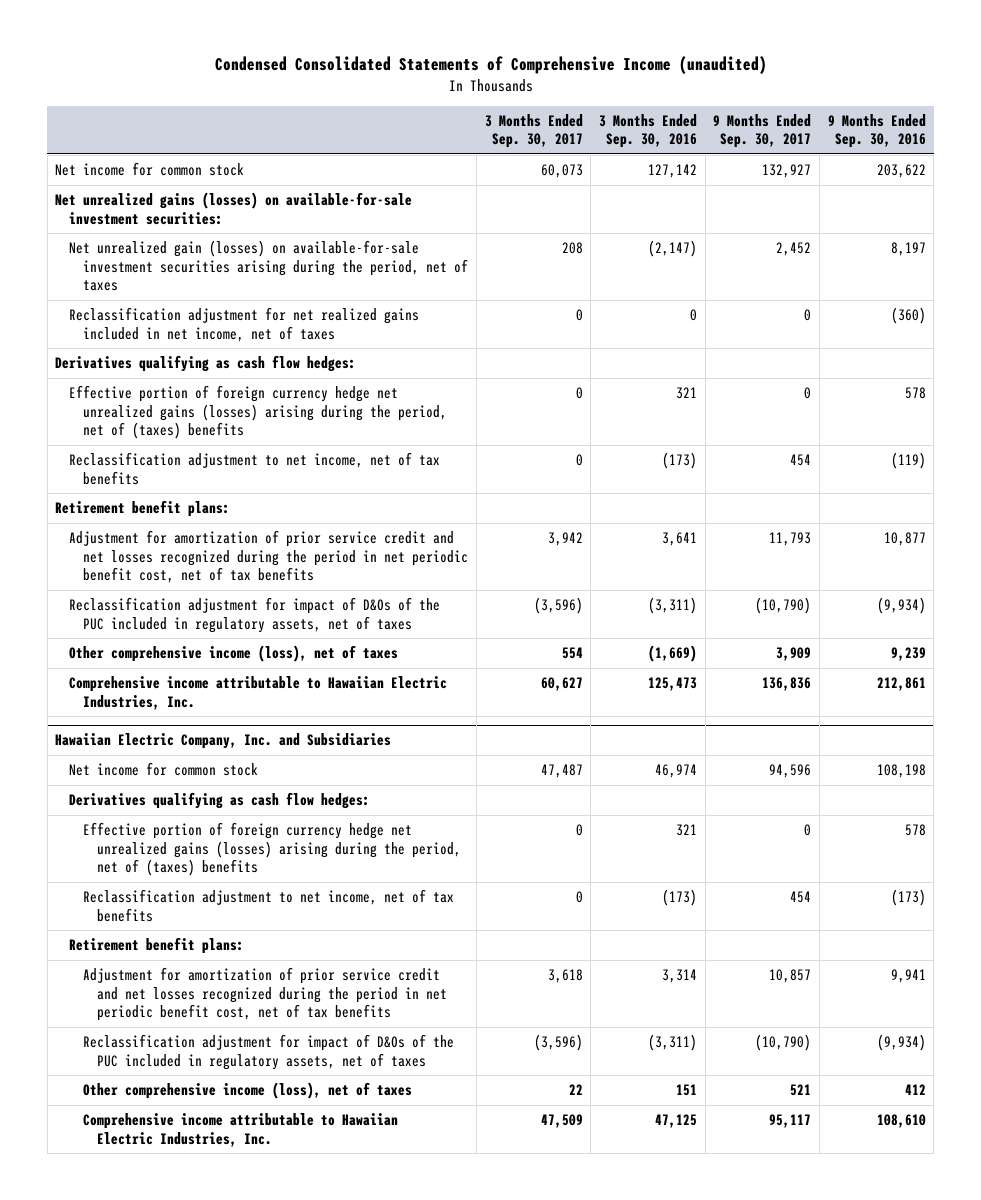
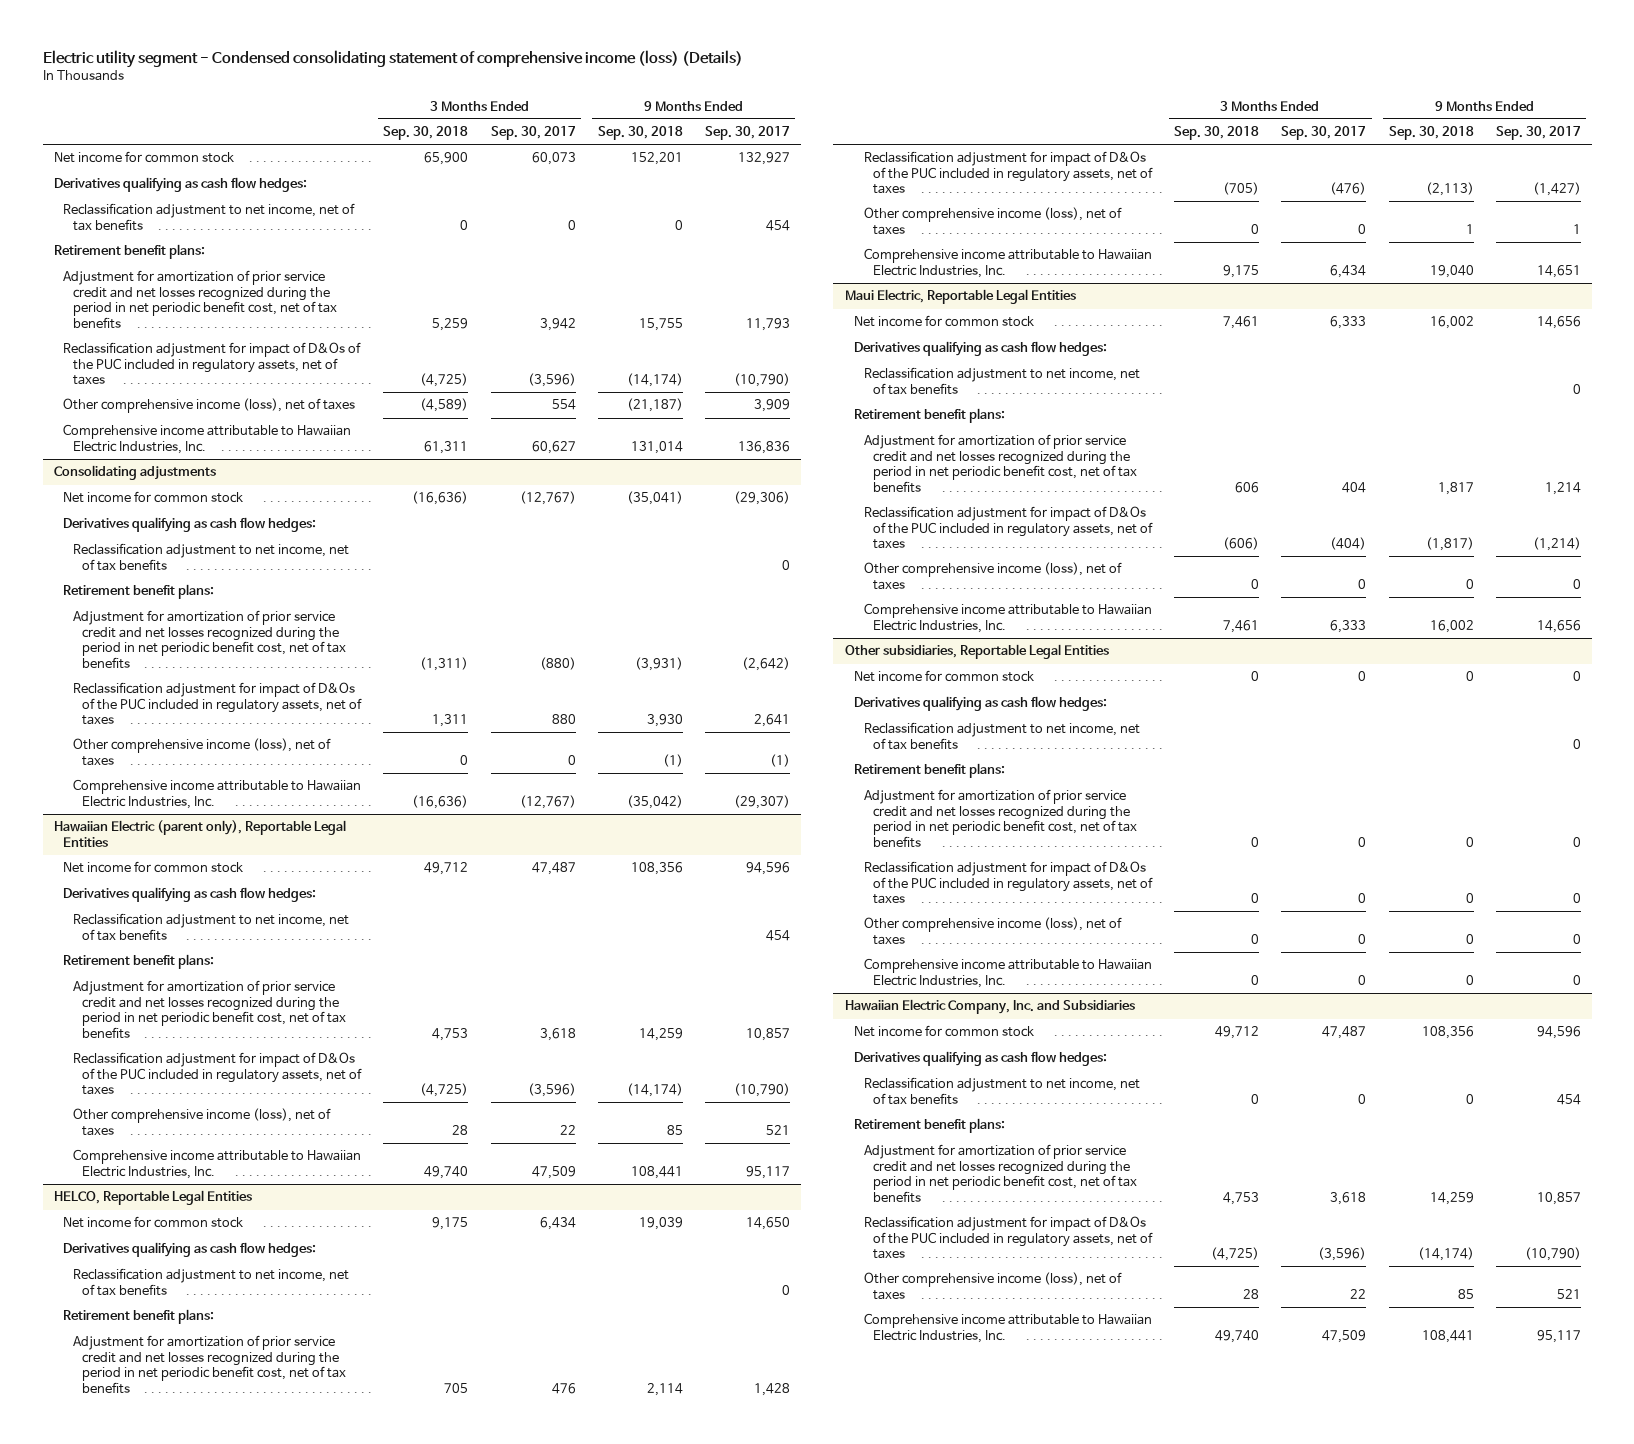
[214,56,767,75] Condensed Consolidated Statements of Comprehensive Income (unaudited) -> [42,49,743,68] Electric utility segment - Condensed consolidating statement of comprehensive income (loss) (Details)
[599,113,698,149] 3 Months Ended Sep. 30, 2016 -> none
[827,113,926,149] 9 Months Ended Sep. 30, 2016 -> none
none -> [383,126,469,141] Sep. 30, 2018
none -> [597,126,683,141] Sep. 30, 2018
[55,191,413,225] Net unrealized gains (losses) on available-for-sale investment securities: -> none
[69,239,469,292] Net unrealized gain (losses) on available-for-sale investment securities arising during the period, net of taxes -> none
[69,306,420,342] Reclassification adjustment for net realized gains included in net income, net of taxes -> none
[69,384,448,440] Effective portion of foreign currency hedge net unrealized gains (losses) arising during the period, net of (taxes) benefits -> none
none -> [53,465,216,481] Consolidating adjustments
none -> [63,491,244,504] Net income for common stock
none -> [63,517,317,533] Derivatives qualifying as cash flow hedges:
none -> [72,543,349,571] Reclassification adjustment to net income, net of tax benefits
none -> [63,584,215,600] Retirement benefit plans:
none -> [72,610,347,669] Adjustment for amortization of prior service credit and net losses recognized during the period in net periodic benefit cost, net of tax benefits
none -> [72,682,363,726] Reclassification adjustment for impact of D&Os of the PUC included in regulatory assets, net of taxes
none -> [72,738,331,766] Other comprehensive income (loss), net of taxes
none -> [72,779,361,809] Comprehensive income attributable to Hawaiian Electric Industries, Inc.
none -> [53,820,346,847] Hawaiian Electric (parent only), Reportable Legal Entities
none -> [63,861,244,874] Net income for common stock
none -> [63,887,317,903] Derivatives qualifying as cash flow hedges:
none -> [72,913,349,941] Reclassification adjustment to net income, net of tax benefits
none -> [63,954,215,970] Retirement benefit plans:
none -> [72,980,347,1039] Adjustment for amortization of prior service credit and net losses recognized during the period in net periodic benefit cost, net of tax benefits
none -> [72,1052,363,1096] Reclassification adjustment for impact of D&Os of the PUC included in regulatory assets, net of taxes
none -> [72,1108,331,1136] Other comprehensive income (loss), net of taxes
none -> [72,1149,361,1179] Comprehensive income attributable to Hawaiian Electric Industries, Inc.
none -> [53,1190,252,1206] HELCO, Reportable Legal Entities
none -> [63,1216,244,1229] Net income for common stock
none -> [63,1242,317,1258] Derivatives qualifying as cash flow hedges:
none -> [72,1268,349,1296] Reclassification adjustment to net income, net of tax benefits
none -> [63,1309,215,1325] Retirement benefit plans:
none -> [72,1335,347,1394] Adjustment for amortization of prior service credit and net losses recognized during the period in net periodic benefit cost, net of tax benefits
none -> [863,151,1154,195] Reclassification adjustment for impact of D&Os of the PUC included in regulatory assets, net of taxes
none -> [863,207,1122,235] Other comprehensive income (loss), net of taxes
none -> [863,248,1152,278] Comprehensive income attributable to Hawaiian Electric Industries, Inc.
none -> [844,289,1076,305] Maui Electric, Reportable Legal Entities
none -> [854,315,1035,328] Net income for common stock
none -> [854,341,1108,357] Derivatives qualifying as cash flow hedges:
none -> [863,367,1140,395] Reclassification adjustment to net income, net of tax benefits
none -> [854,408,1006,424] Retirement benefit plans:
none -> [863,434,1138,493] Adjustment for amortization of prior service credit and net losses recognized during the period in net periodic benefit cost, net of tax benefits
none -> [863,506,1154,550] Reclassification adjustment for impact of D&Os of the PUC included in regulatory assets, net of taxes
none -> [863,562,1122,590] Other comprehensive income (loss), net of taxes
none -> [863,603,1152,633] Comprehensive income attributable to Hawaiian Electric Industries, Inc.
none -> [844,644,1109,660] Other subsidiaries, Reportable Legal Entities
none -> [854,670,1035,683] Net income for common stock
none -> [854,696,1108,712] Derivatives qualifying as cash flow hedges:
none -> [863,722,1140,750] Reclassification adjustment to net income, net of tax benefits
none -> [854,763,1006,779] Retirement benefit plans:
none -> [863,789,1138,848] Adjustment for amortization of prior service credit and net losses recognized during the period in net periodic benefit cost, net of tax benefits
none -> [863,861,1154,905] Reclassification adjustment for impact of D&Os of the PUC included in regulatory assets, net of taxes
none -> [863,917,1122,945] Other comprehensive income (loss), net of taxes
none -> [863,958,1152,988] Comprehensive income attributable to Hawaiian Electric Industries, Inc.
[83,821,462,877] Effective portion of foreign currency hedge net unrealized gains (losses) arising during the period, net of (taxes) benefits -> none

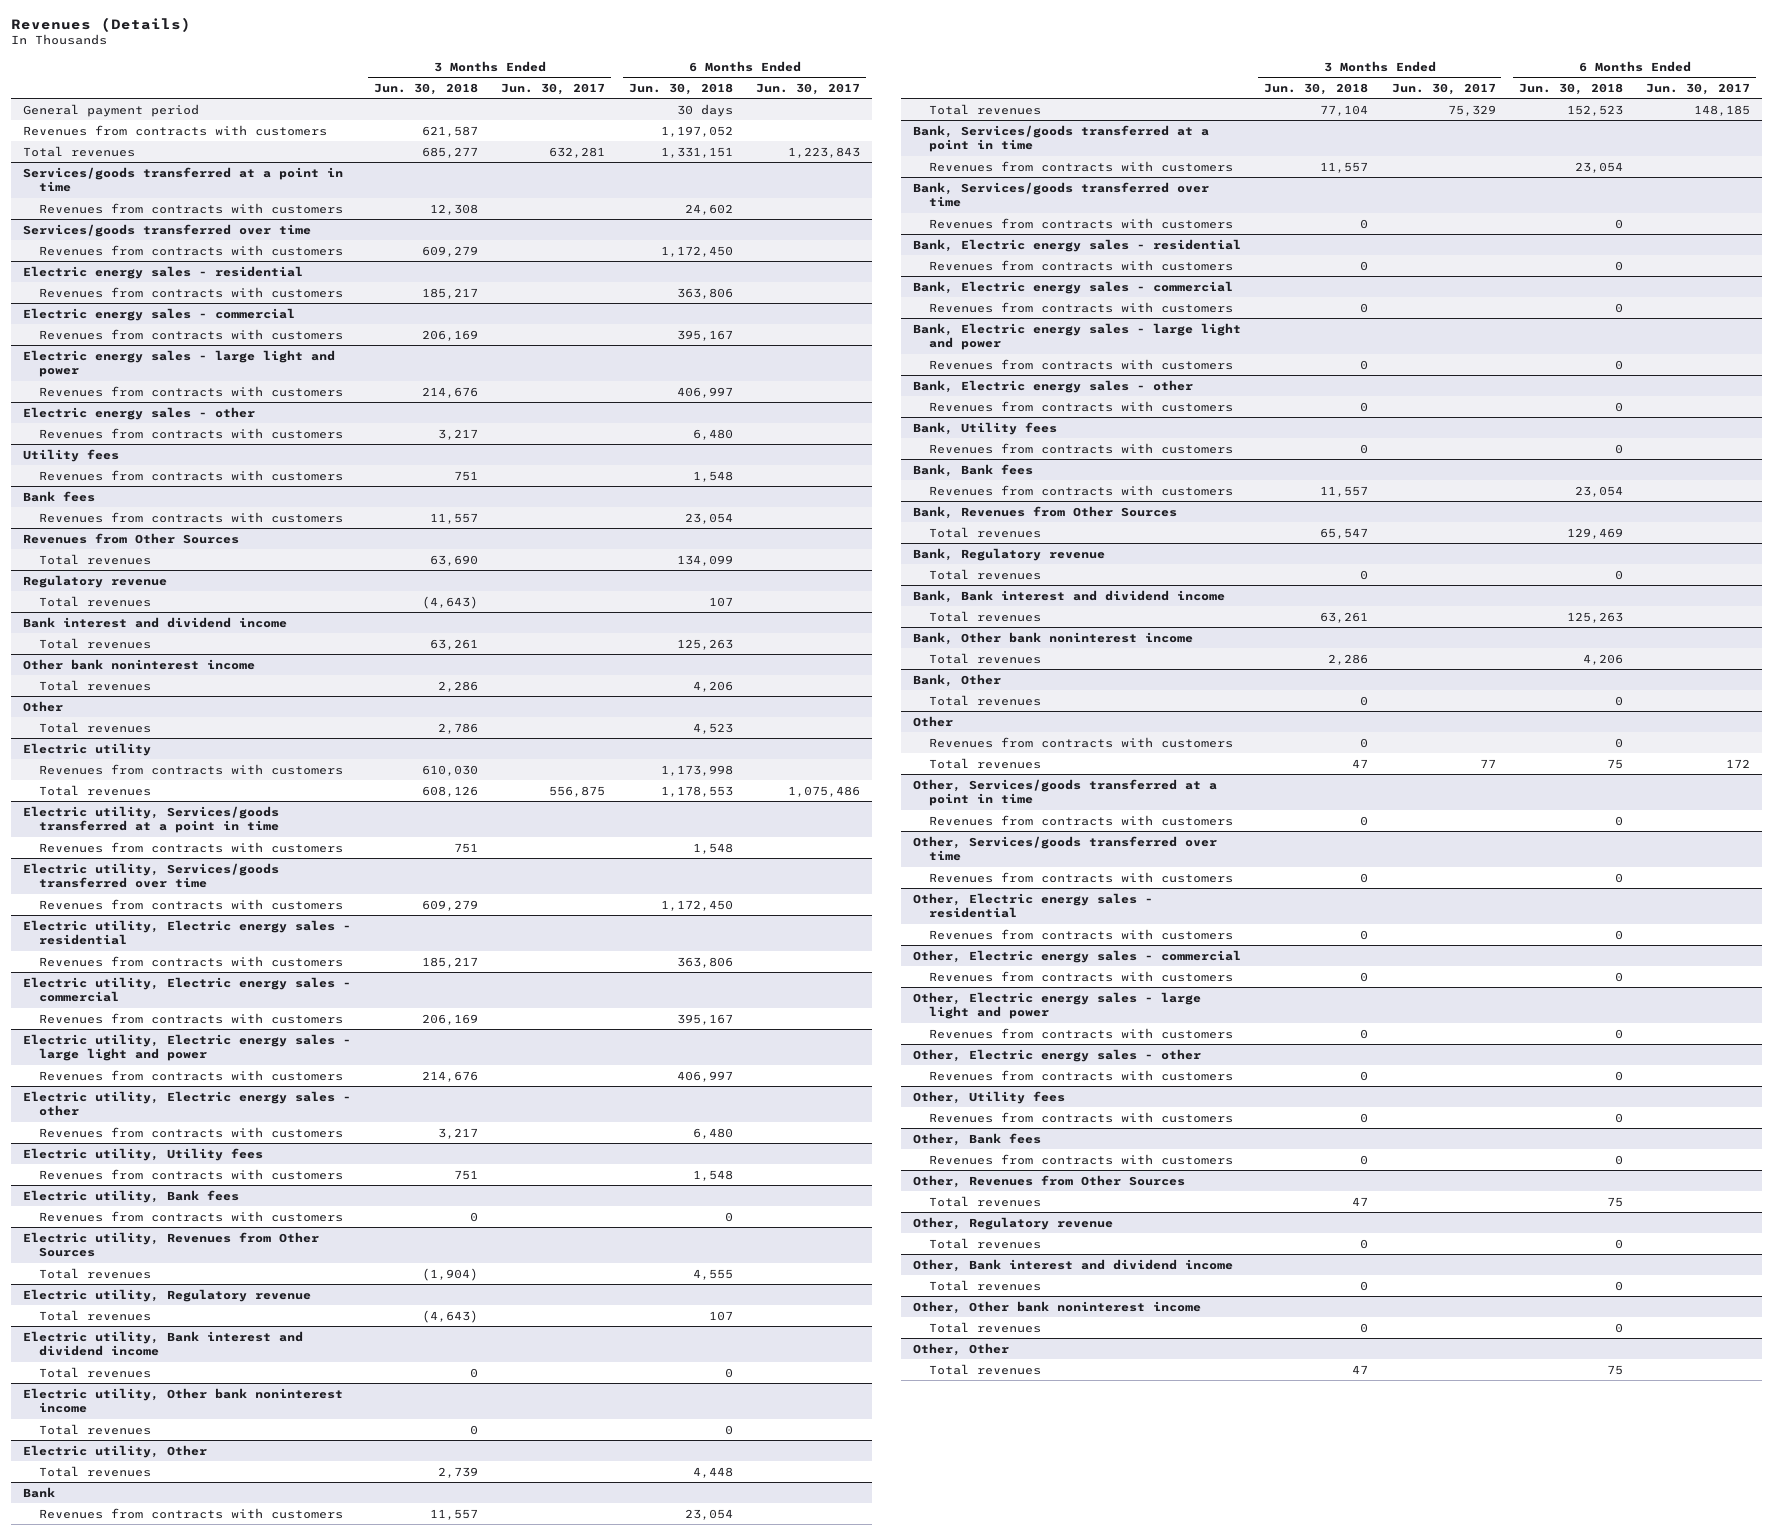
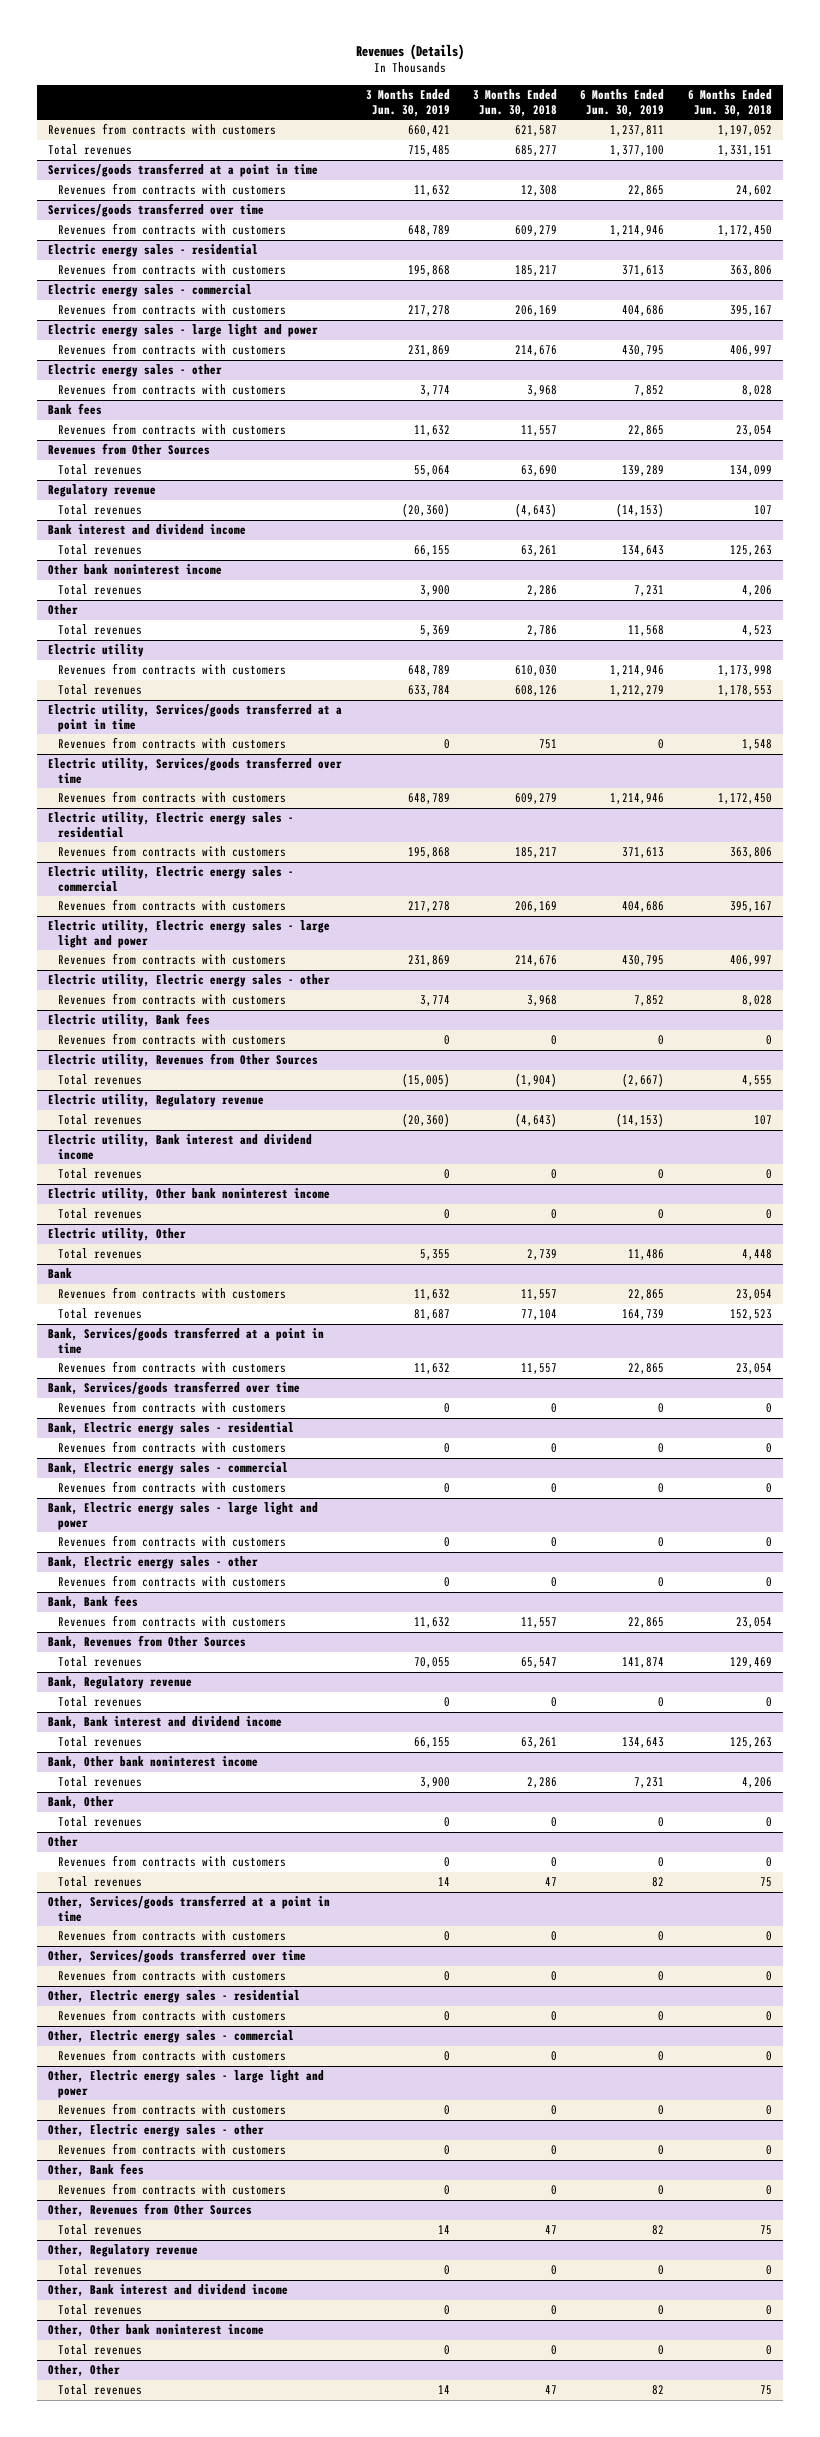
[501,82,606,95] Jun. 30, 2017 -> none
[756,82,861,95] Jun. 30, 2017 -> none
none -> [365,88,450,117] 3 Months Ended Jun. 30, 2019
none -> [580,88,665,117] 6 Months Ended Jun. 30, 2019
[22,103,199,117] General payment period -> none
[22,448,119,462] Utility fees -> none
[39,469,344,481] Revenues from contracts with customers -> none
[437,428,478,440] 3,217 -> [527,385,558,397] 3,968
[692,428,733,440] 6,480 -> [741,385,772,397] 8,028
[22,1147,263,1161] Electric utility, Utility fees -> none
[39,1168,344,1180] Revenues from contracts with customers -> none
[437,1127,478,1139] 3,217 -> [527,995,558,1007] 3,968
[692,1127,733,1139] 6,480 -> [741,995,772,1007] 8,028
[912,421,1057,435] Bank, Utility fees -> none
[929,442,1234,454] Revenues from contracts with customers -> none
[912,1090,1065,1104] Other, Utility fees -> none
[929,1111,1234,1123] Revenues from contracts with customers -> none

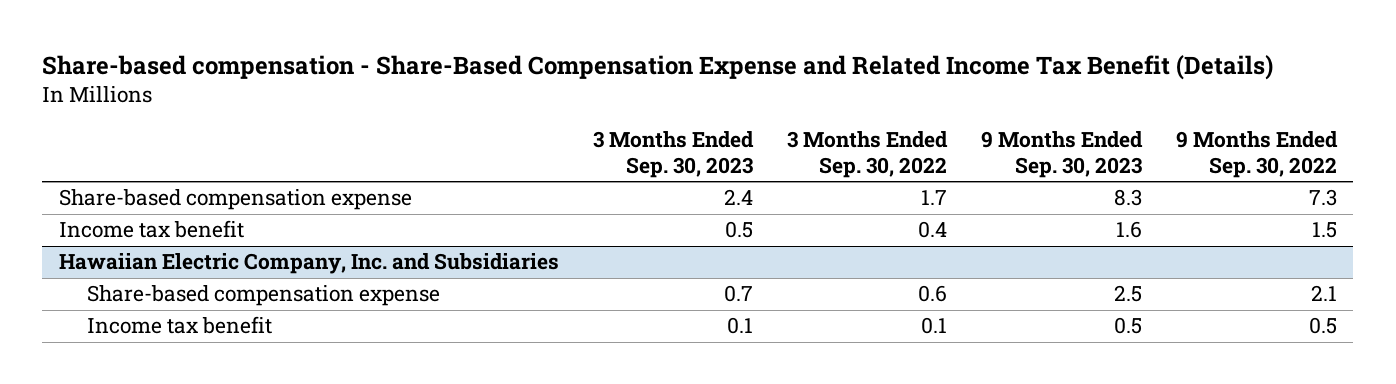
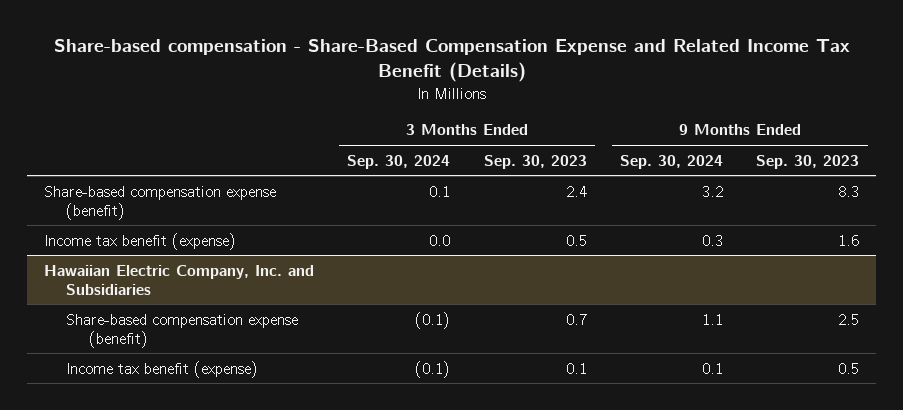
[786,130,948,178] 3 Months Ended Sep. 30, 2022 -> none
[1175,130,1338,178] 9 Months Ended Sep. 30, 2022 -> none
none -> [347,154,451,169] Sep. 30, 2024
none -> [619,154,723,169] Sep. 30, 2024
[59,189,413,211] Share-based compensation expense -> [43,185,276,220] Share-based compensation expense (benefit)
[59,220,245,239] Income tax benefit -> [43,232,236,250] Income tax benefit (expense)
[86,285,440,307] Share-based compensation expense -> [66,313,299,348] Share-based compensation expense (benefit)
[86,316,272,335] Income tax benefit -> [66,360,259,378] Income tax benefit (expense)

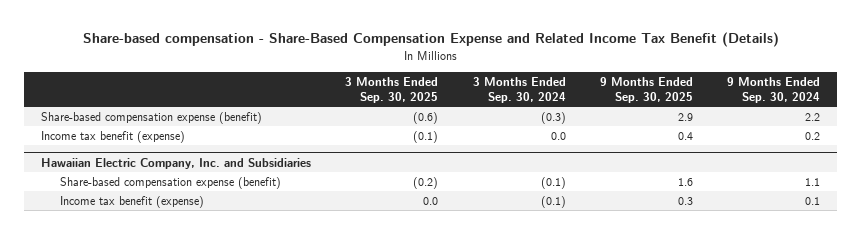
[483,154,587,169] Sep. 30, 2023 -> none
[756,154,860,169] Sep. 30, 2023 -> none
none -> [345,76,439,104] 3 Months Ended Sep. 30, 2025
none -> [599,76,693,104] 9 Months Ended Sep. 30, 2025
[429,185,451,197] 0.1 -> [540,111,566,124] (0.3)
[701,185,723,197] 3.2 -> [804,112,820,121] 2.2
[701,234,723,246] 0.3 -> [804,131,820,140] 0.2

